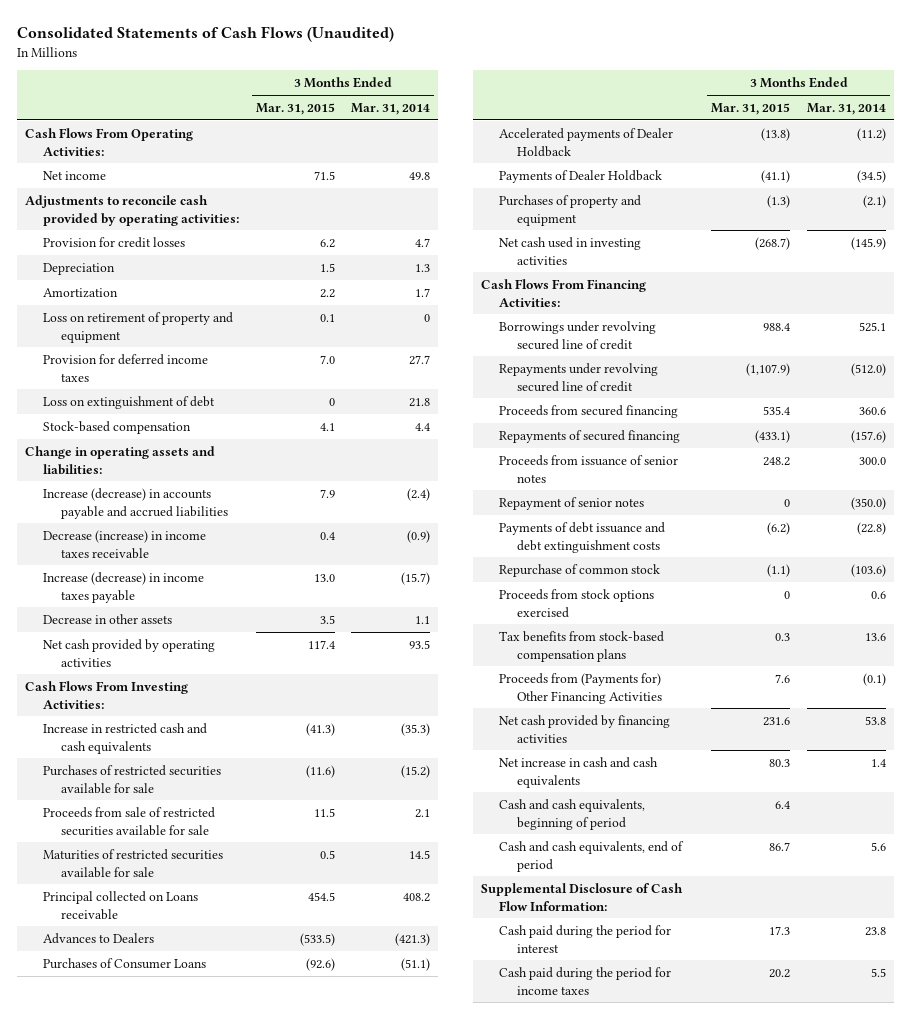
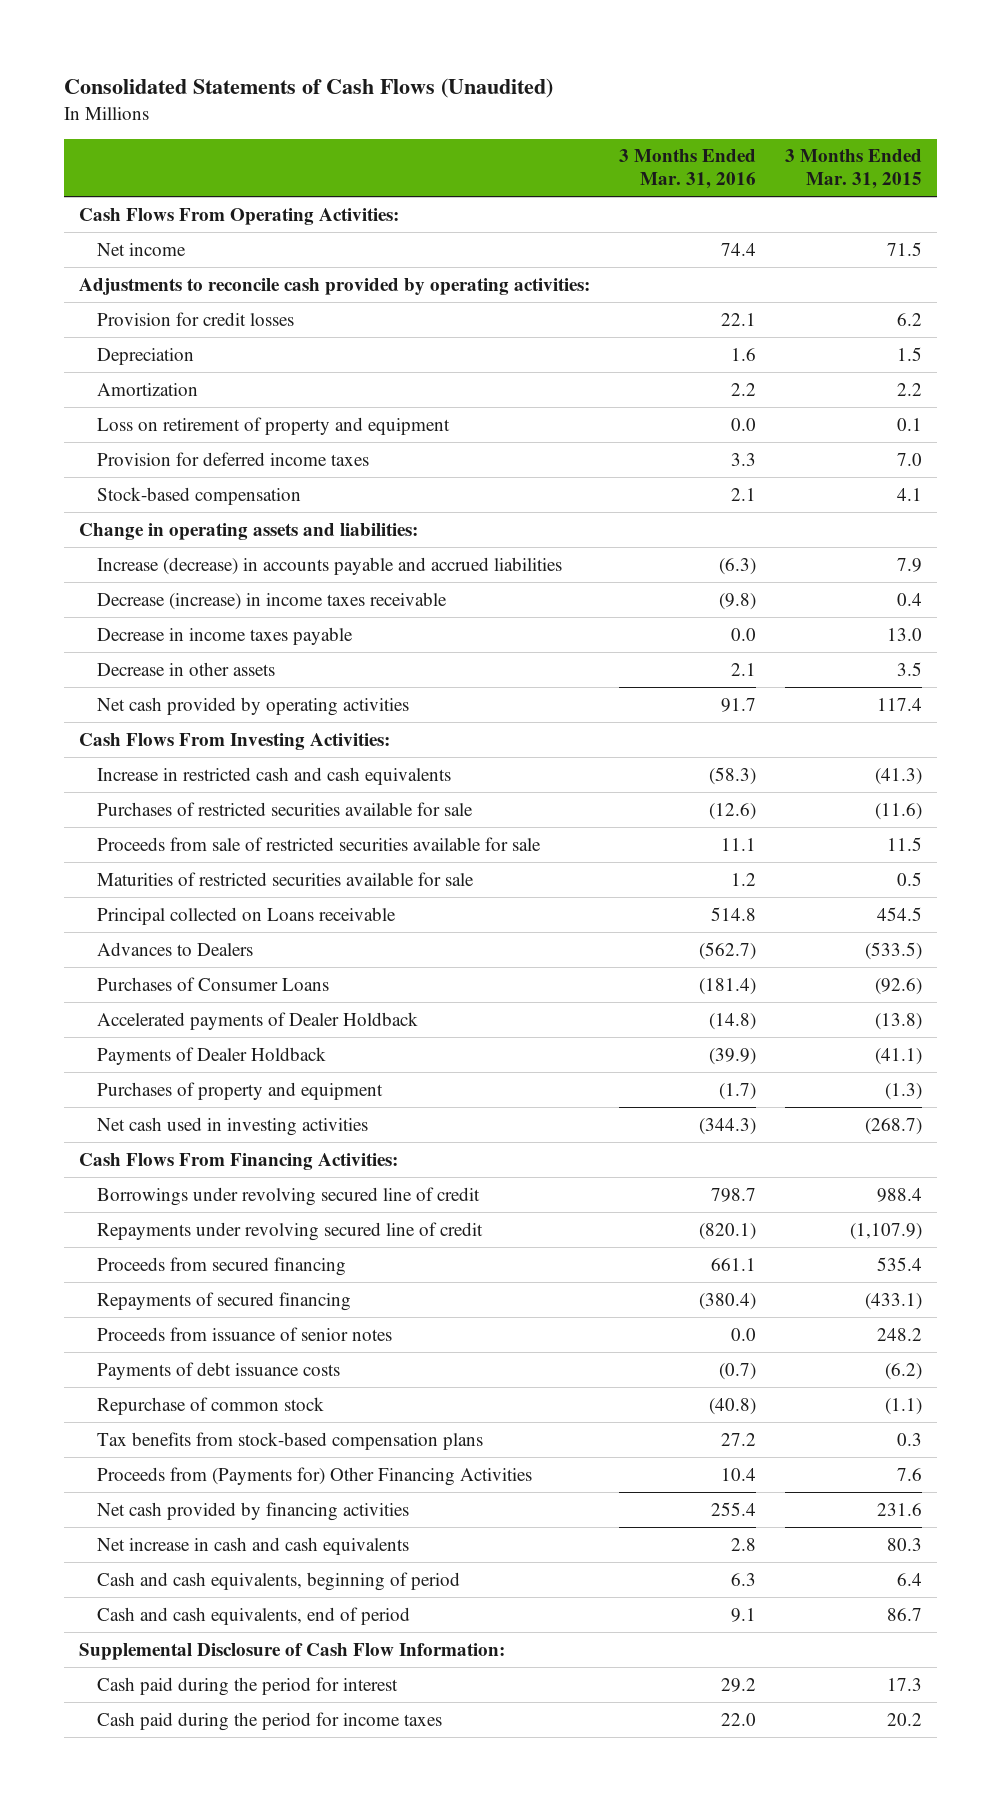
[351,103,431,116] Mar. 31, 2014 -> none
none -> [619,149,757,190] 3 Months Ended Mar. 31, 2016
[43,395,216,409] Loss on extinguishment of debt -> none
[43,571,205,603] Increase (decrease) in income taxes payable -> [96,626,353,645] Decrease in income taxes payable
[498,496,644,510] Repayment of senior notes -> none
[498,521,665,553] Payments of debt issuance and debt extinguishment costs -> [96,1361,340,1380] Payments of debt issuance costs
[498,588,654,618] Proceeds from stock options exercised -> none

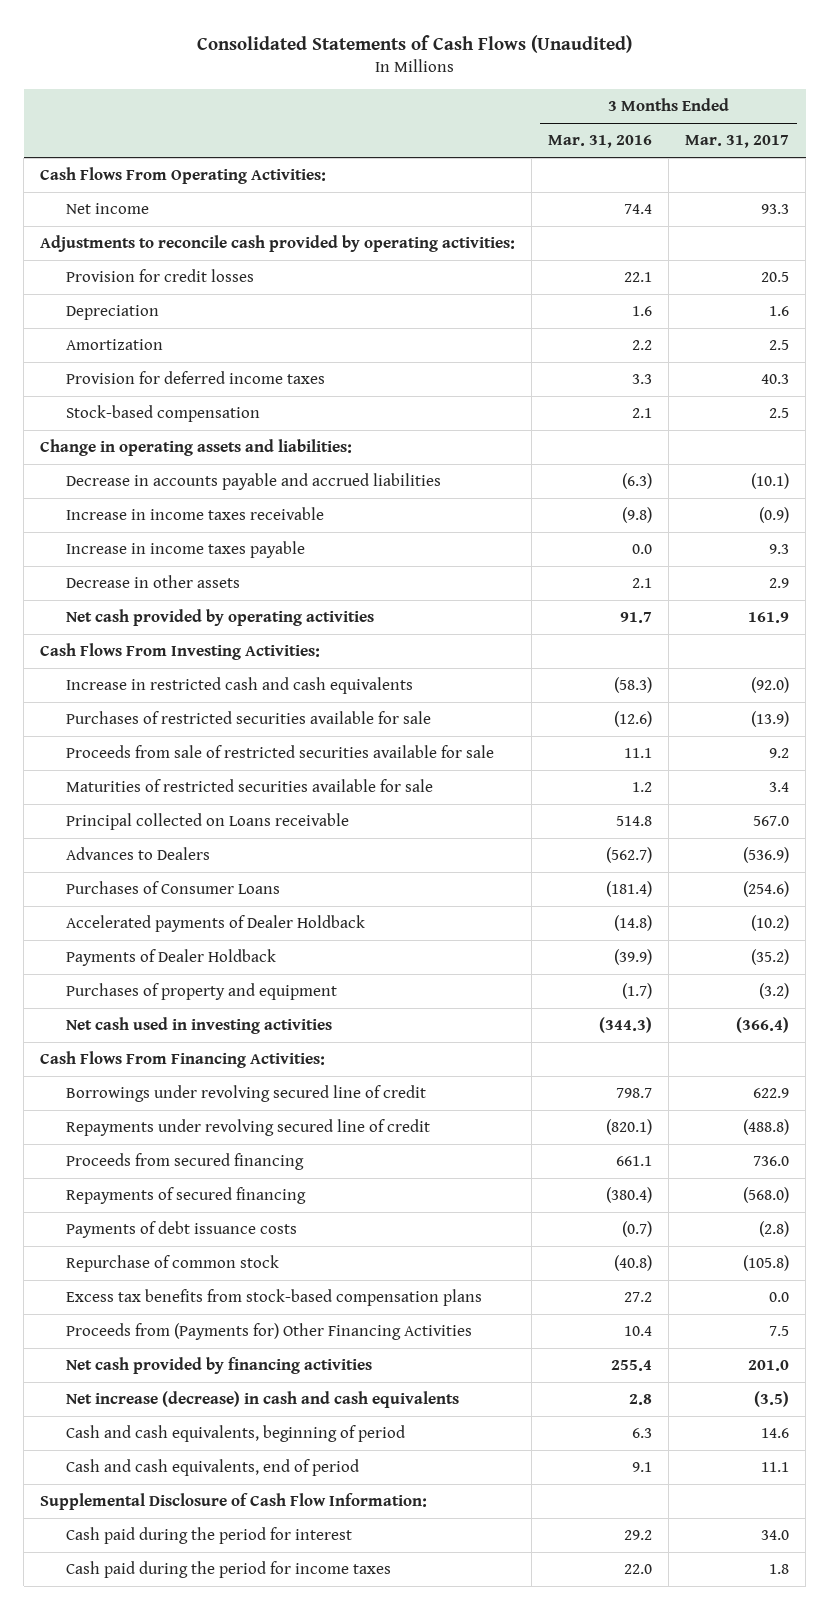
[785,149,923,190] 3 Months Ended Mar. 31, 2015 -> none
none -> [685,135,790,149] Mar. 31, 2017
[96,416,450,435] Loss on retirement of property and equipment -> none
[96,556,562,575] Increase (decrease) in accounts payable and accrued liabilities -> [65,473,441,491] Decrease in accounts payable and accrued liabilities
[96,591,447,610] Decrease (increase) in income taxes receivable -> [65,507,324,521] Increase in income taxes receivable
[96,626,353,645] Decrease in income taxes payable -> [65,541,305,559] Increase in income taxes payable
[96,1326,392,1341] Proceeds from issuance of senior notes -> none
[96,1431,483,1450] Tax benefits from stock-based compensation plans -> [65,1289,482,1307] Excess tax benefits from stock-based compensation plans
[96,1536,409,1555] Net increase in cash and cash equivalents -> [65,1391,459,1409] Net increase (decrease) in cash and cash equivalents

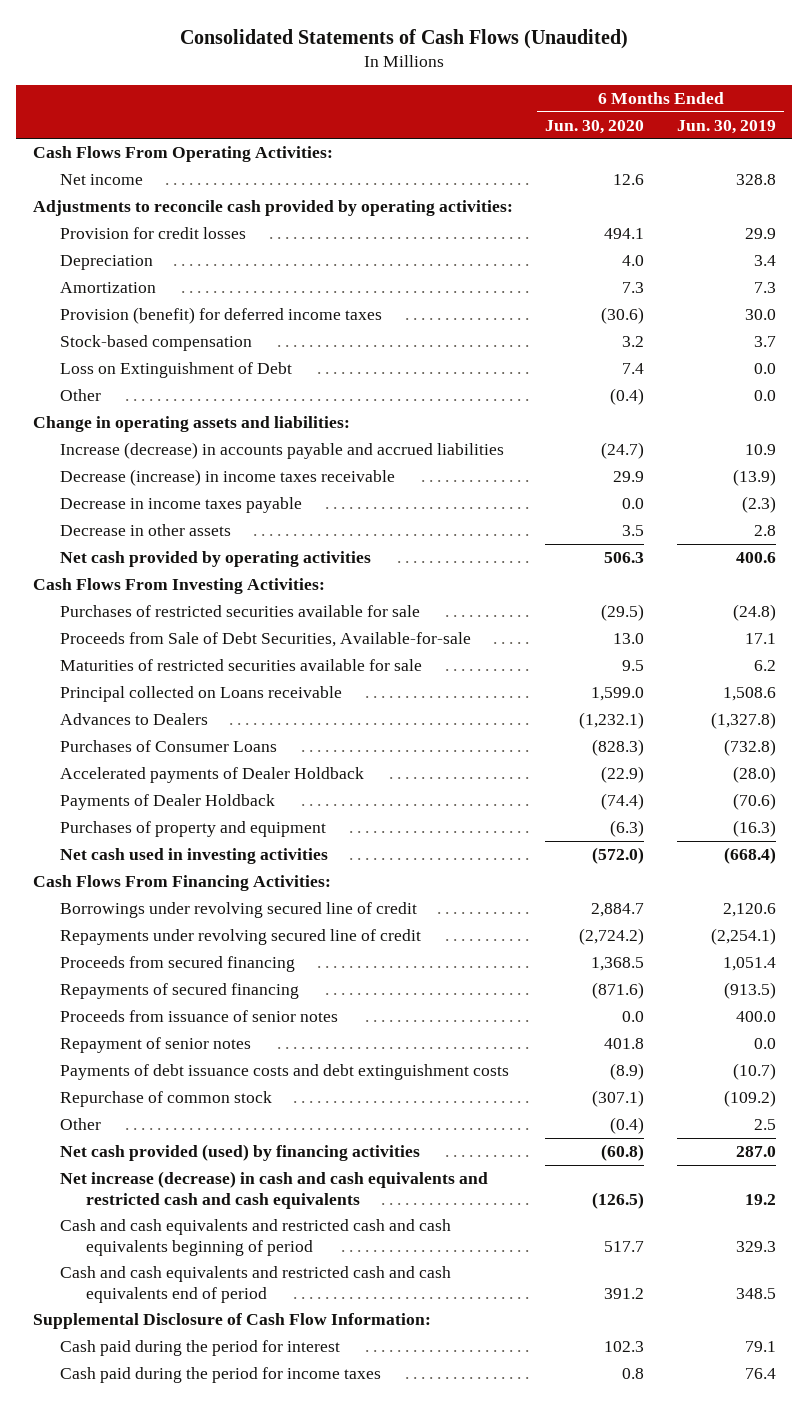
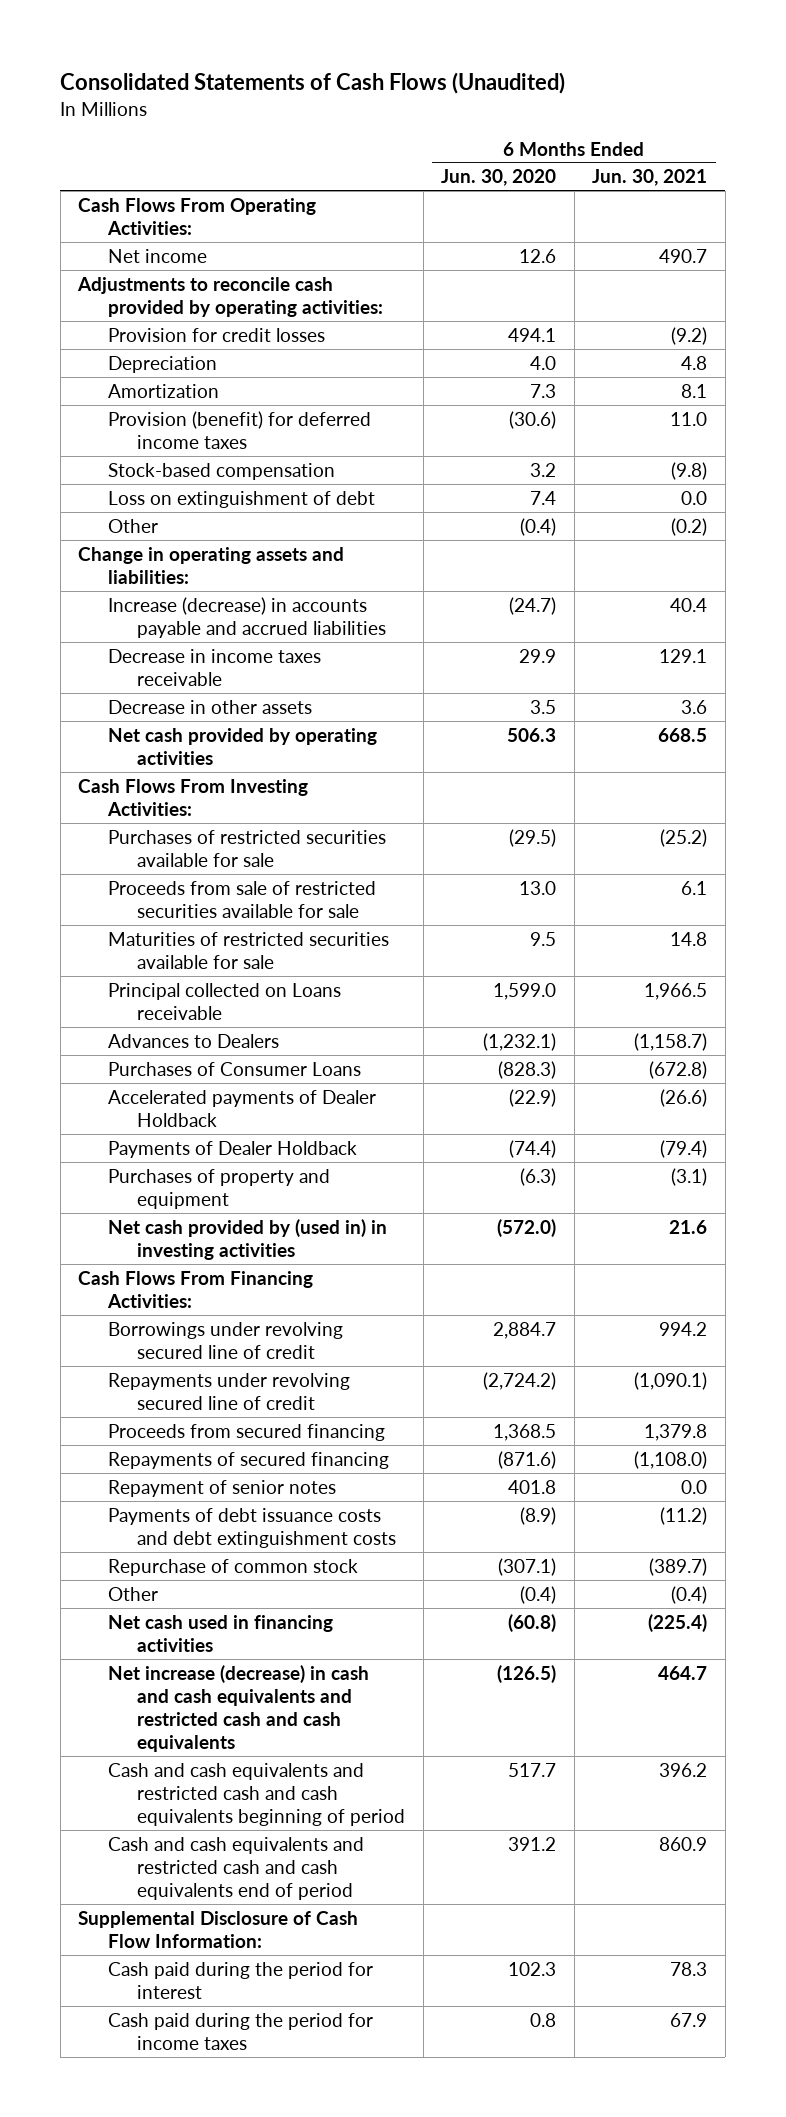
[676,119,776,134] Jun. 30, 2019 -> none
none -> [592,169,708,187] Jun. 30, 2021
[59,361,292,378] Loss on Extinguishment of Debt -> [107,490,375,508] Loss on extinguishment of debt
[59,496,302,513] Decrease in income taxes payable -> none
[59,468,395,486] Decrease (increase) in income taxes receivable -> [107,648,321,686] Decrease in income taxes receivable
[59,631,471,647] Proceeds from Sale of Debt Securities, Available-for-sale -> [107,880,376,918] Proceeds from sale of restricted securities available for sale
[59,847,328,864] Net cash used in investing activities -> [107,1218,387,1260] Net cash provided by (used in) in investing activities
[59,1009,338,1022] Proceeds from issuance of senior notes -> none
[59,1143,420,1161] Net cash provided (used) by financing activities -> [107,1614,333,1652] Net cash used in financing activities

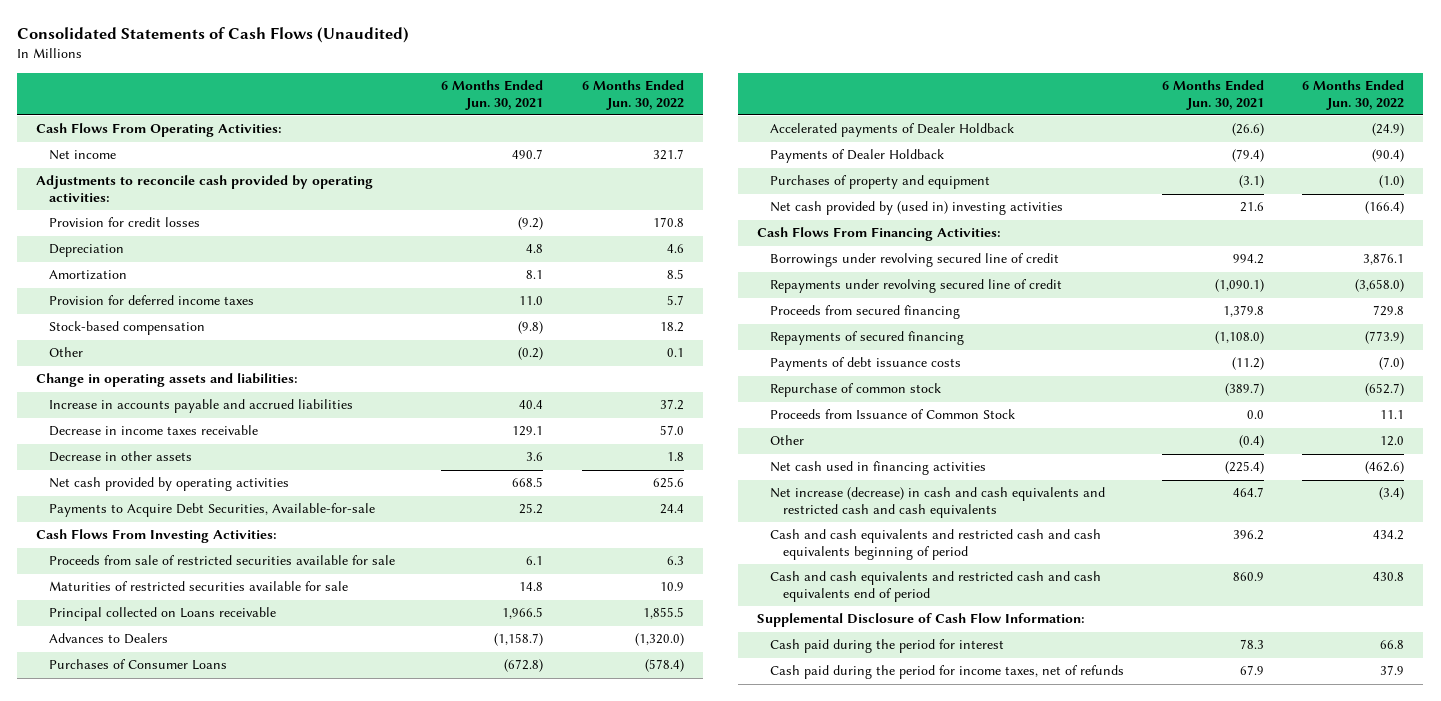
[441,169,557,187] Jun. 30, 2020 -> none
none -> [581,80,684,110] 6 Months Ended Jun. 30, 2022
[107,410,371,449] Provision (benefit) for deferred income taxes -> [49,295,255,306] Provision for deferred income taxes
[107,490,375,508] Loss on extinguishment of debt -> none
[107,596,387,638] Increase (decrease) in accounts payable and accrued liabilities -> [49,399,354,414] Increase in accounts payable and accrued liabilities
none -> [49,503,376,518] Payments to Acquire Debt Securities, Available-for-sale
[107,829,386,867] Purchases of restricted securities available for sale -> none
[107,1218,387,1260] Net cash provided by (used in) in investing activities -> [770,201,1064,216] Net cash provided by (used in) investing activities
[107,1479,336,1497] Repayment of senior notes -> none
[107,1507,397,1548] Payments of debt issuance costs and debt extinguishment costs -> [770,357,962,372] Payments of debt issuance costs
none -> [770,409,1016,420] Proceeds from Issuance of Common Stock
[107,2012,373,2050] Cash paid during the period for income taxes -> [770,665,1125,680] Cash paid during the period for income taxes, net of refunds

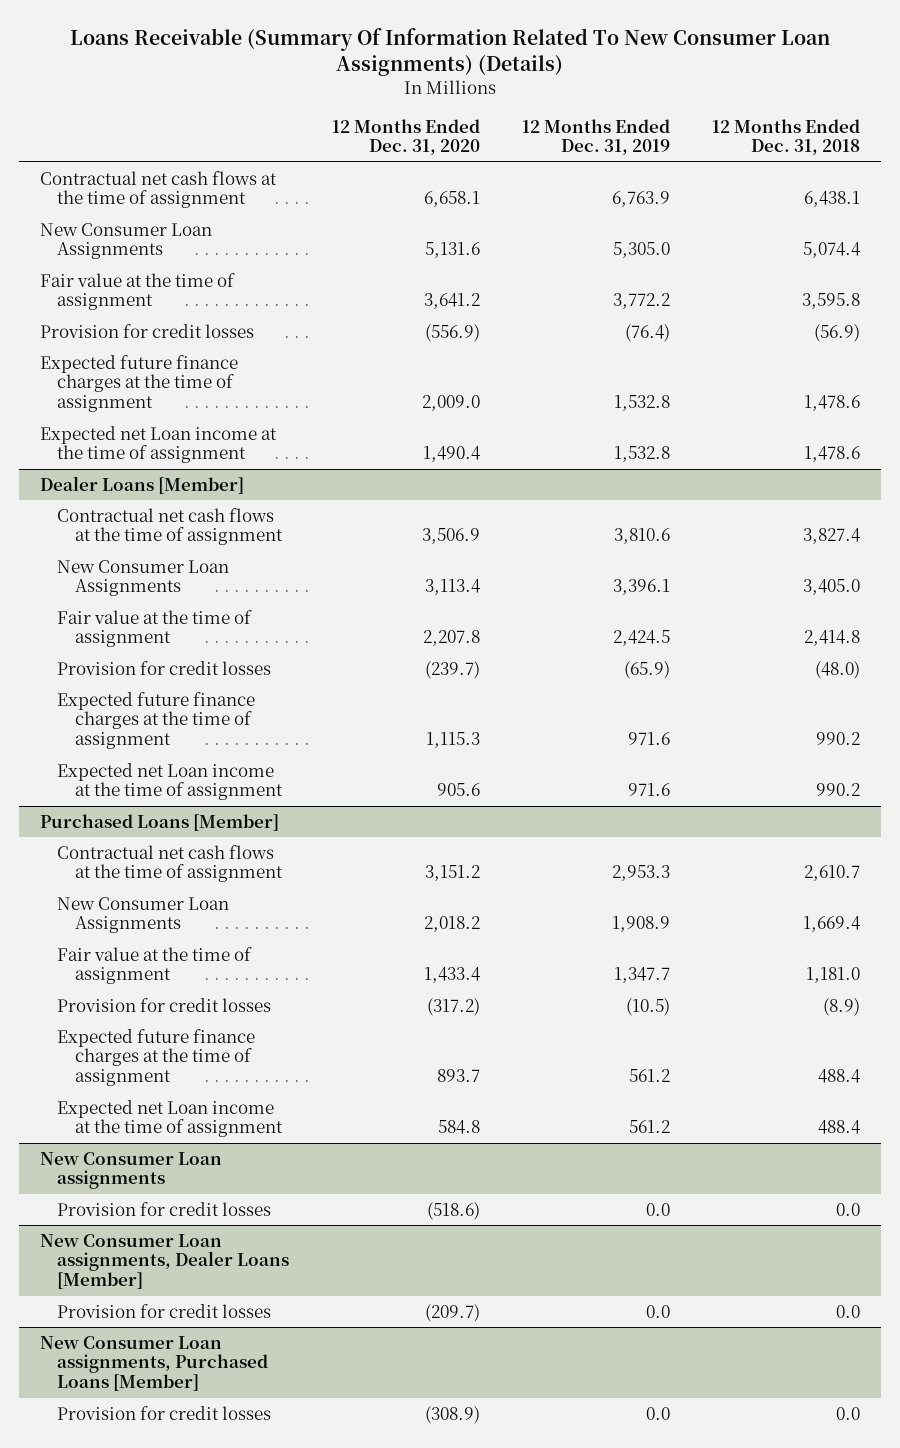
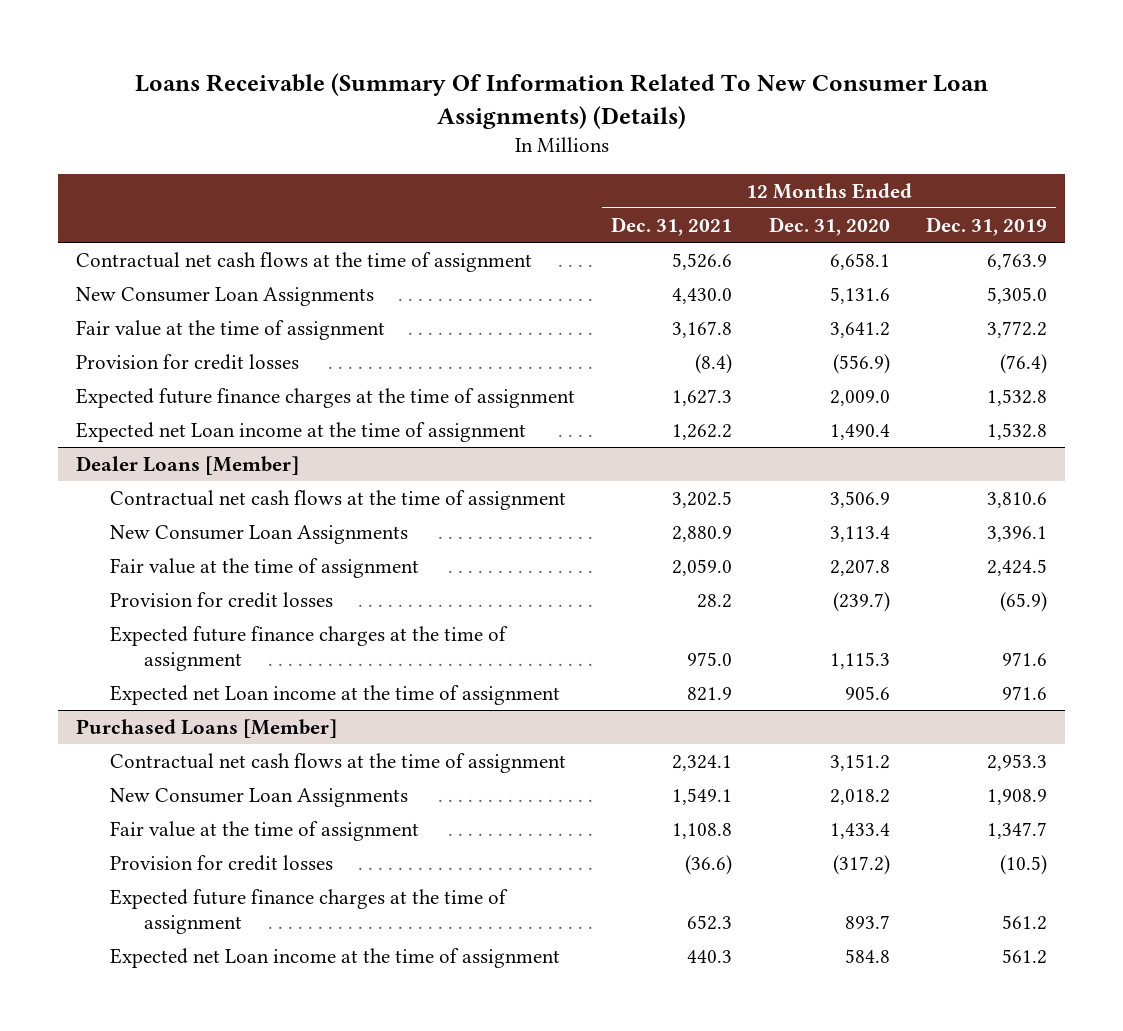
[711,118,860,156] 12 Months Ended Dec. 31, 2018 -> none
none -> [611,217,733,237] Dec. 31, 2021
[39,1151,222,1190] New Consumer Loan assignments -> none
[57,1201,272,1216] Provision for credit losses -> none
[39,1233,290,1290] New Consumer Loan assignments, Dealer Loans [Member] -> none
[57,1303,272,1318] Provision for credit losses -> none
[39,1335,269,1392] New Consumer Loan assignments, Purchased Loans [Member] -> none
[57,1405,272,1420] Provision for credit losses -> none

